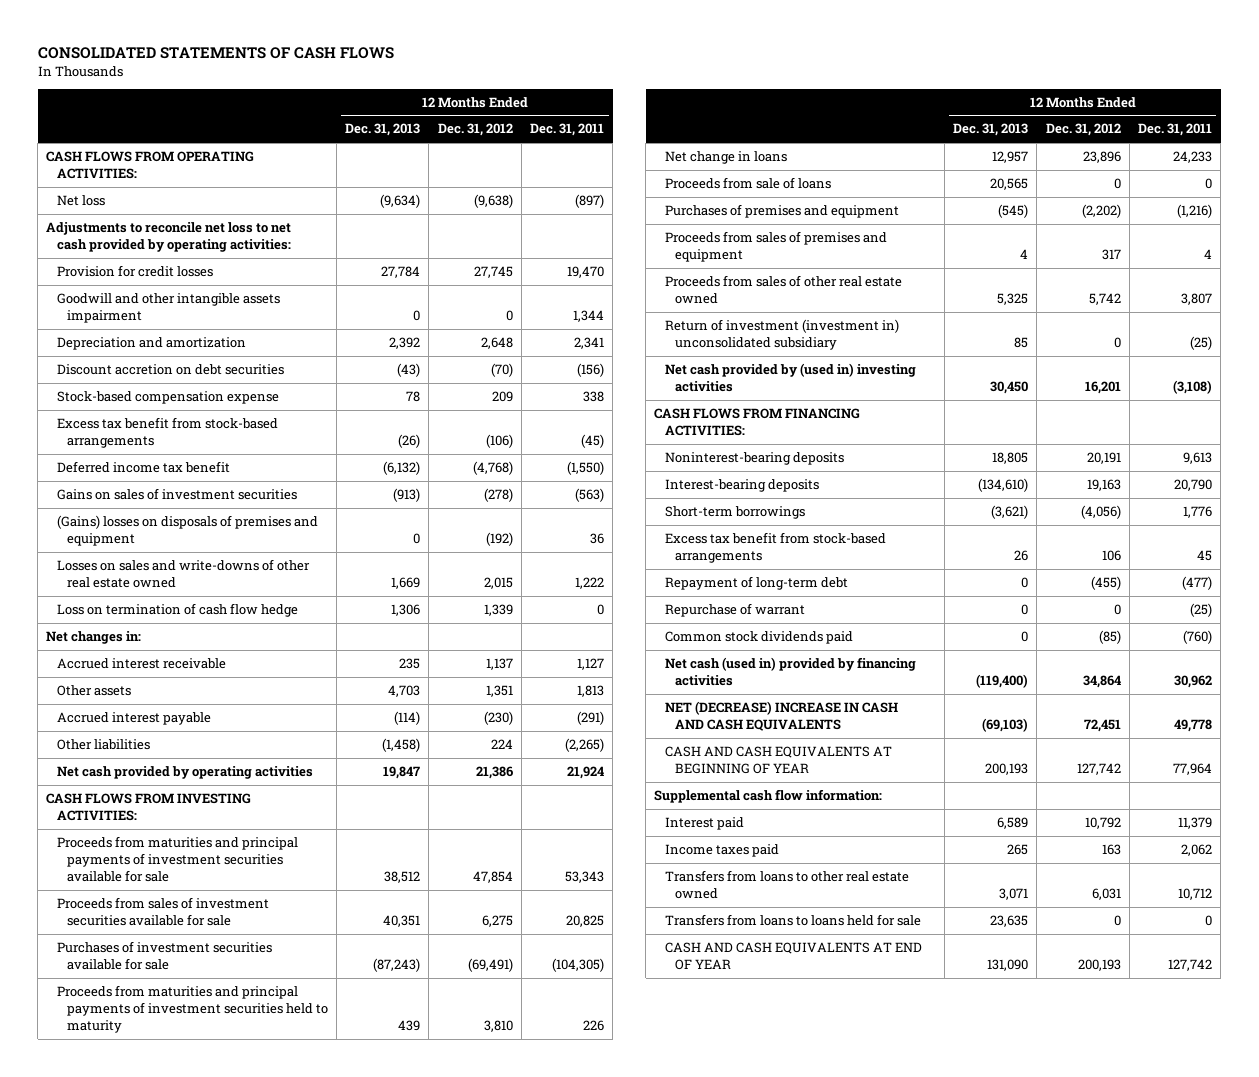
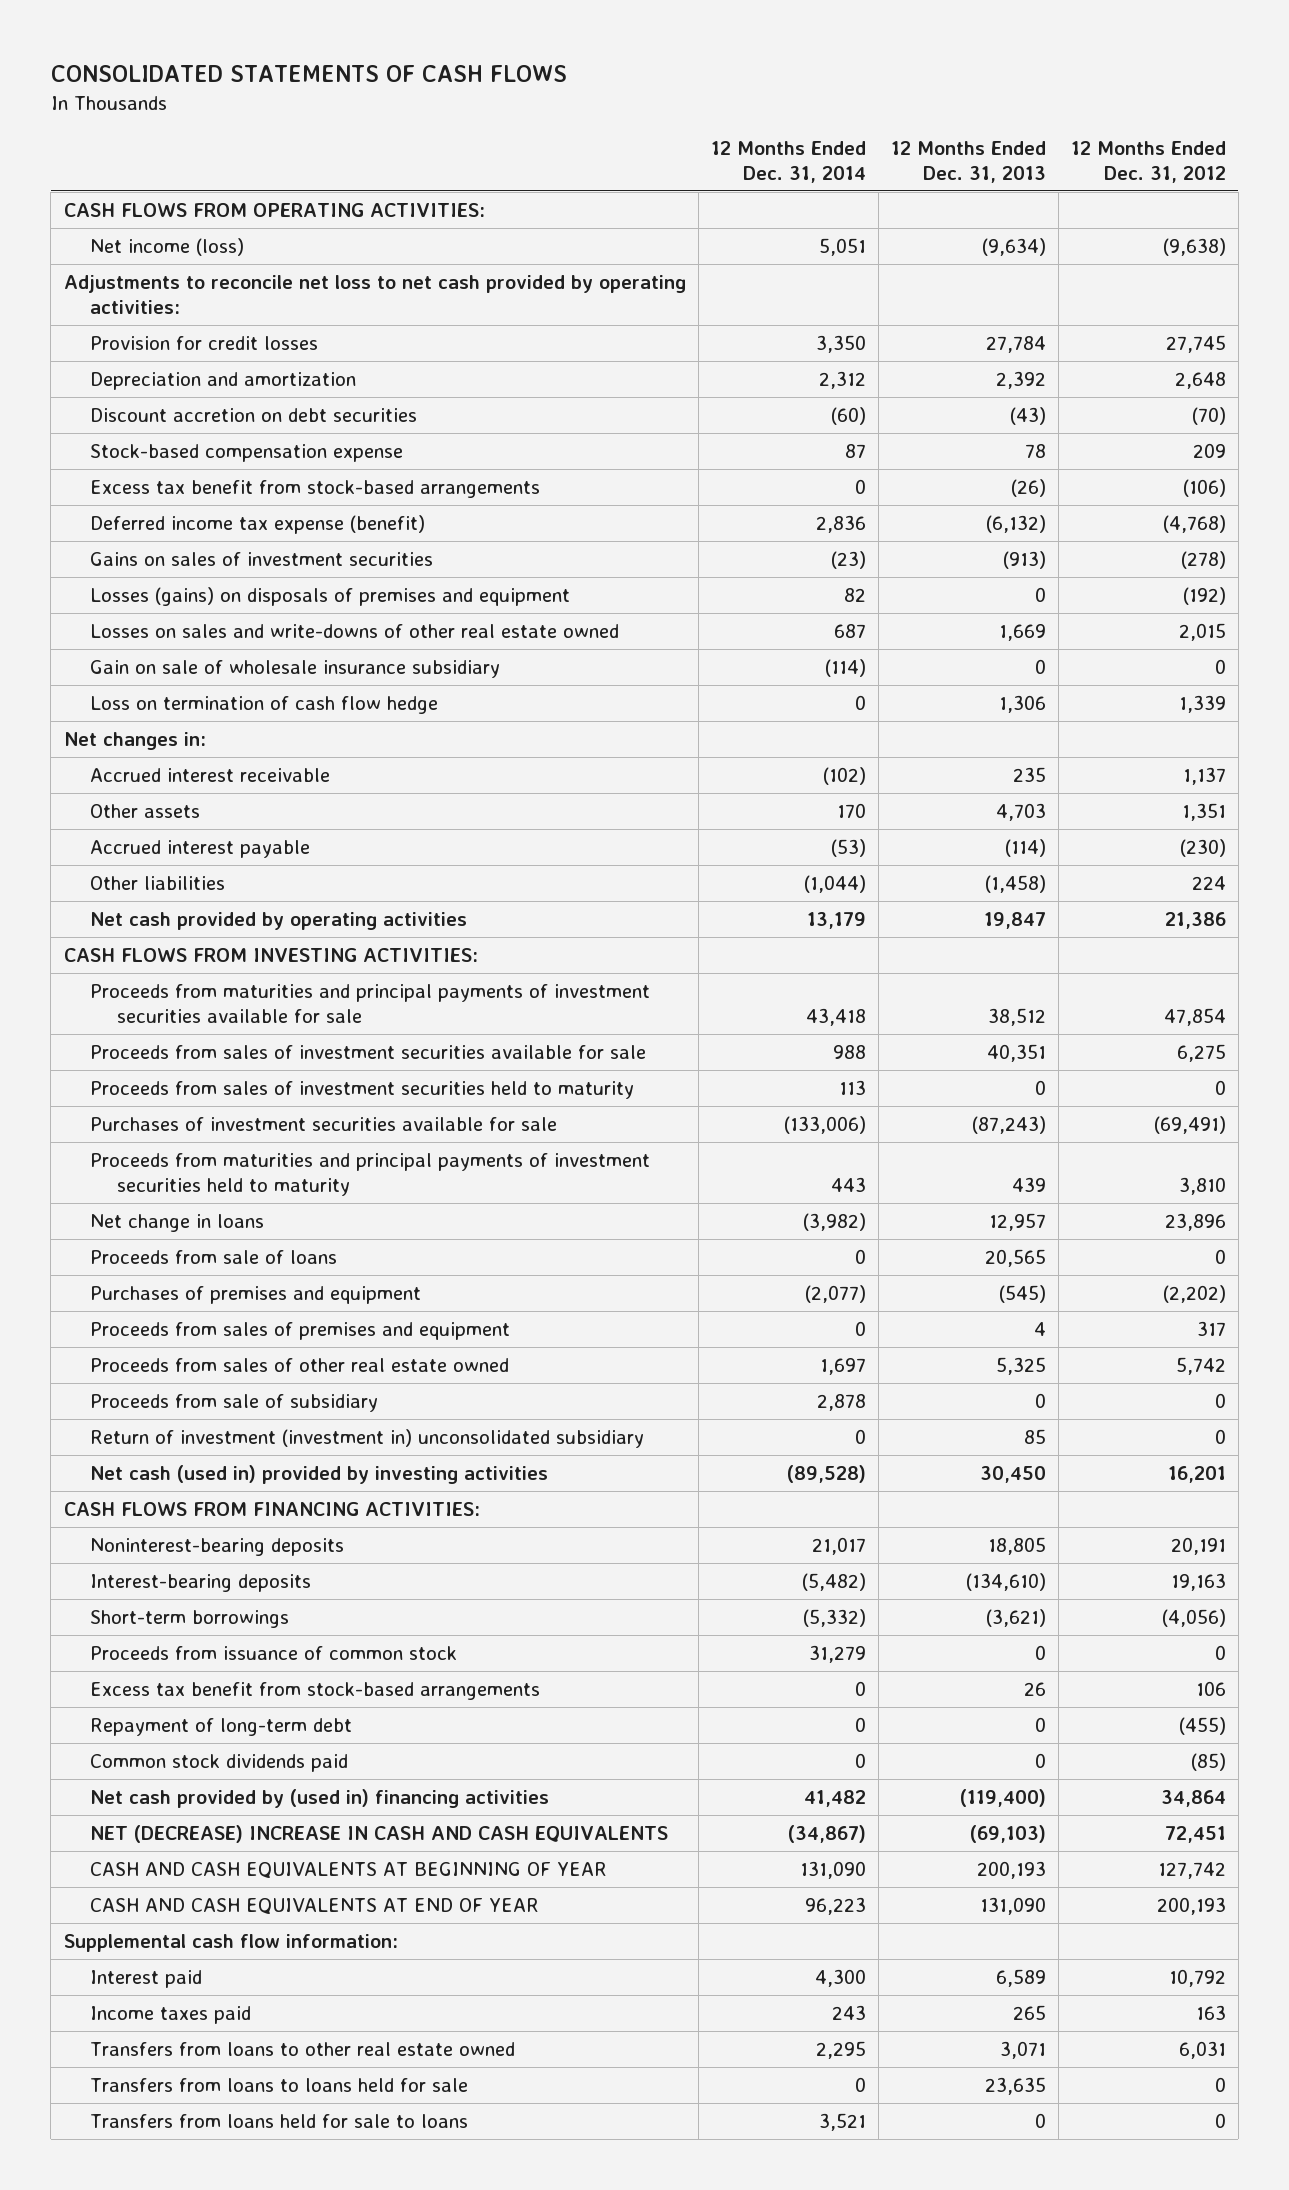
[530,123,605,137] Dec. 31, 2011 -> none
none -> [710,140,866,184] 12 Months Ended Dec. 31, 2014
[56,194,105,206] Net loss -> [90,237,245,256] Net income (loss)
[56,292,280,324] Goodwill and other intangible assets impairment -> none
[56,460,230,473] Deferred income tax benefit -> [90,514,426,534] Deferred income tax expense (benefit)
[56,514,318,547] (Gains) losses on disposals of premises and equipment -> [90,586,571,606] Losses (gains) on disposals of premises and equipment
none -> [90,659,501,678] Gain on sale of wholesale insurance subsidiary
none -> [90,1080,635,1099] Proceeds from sales of investment securities held to maturity
none -> [90,1393,379,1412] Proceeds from sale of subsidiary
[664,362,916,393] Net cash provided by (used in) investing activities -> [90,1464,549,1484] Net cash (used in) provided by investing activities
none -> [90,1645,458,1660] Proceeds from issuance of common stock
[664,602,805,617] Repurchase of warrant -> none
[664,656,916,687] Net cash (used in) provided by financing activities -> [90,1788,550,1808] Net cash provided by (used in) financing activities
[664,941,922,971] CASH AND CASH EQUIVALENTS AT END OF YEAR -> [90,1897,540,1914] CASH AND CASH EQUIVALENTS AT END OF YEAR
none -> [90,2113,469,2128] Transfers from loans held for sale to loans

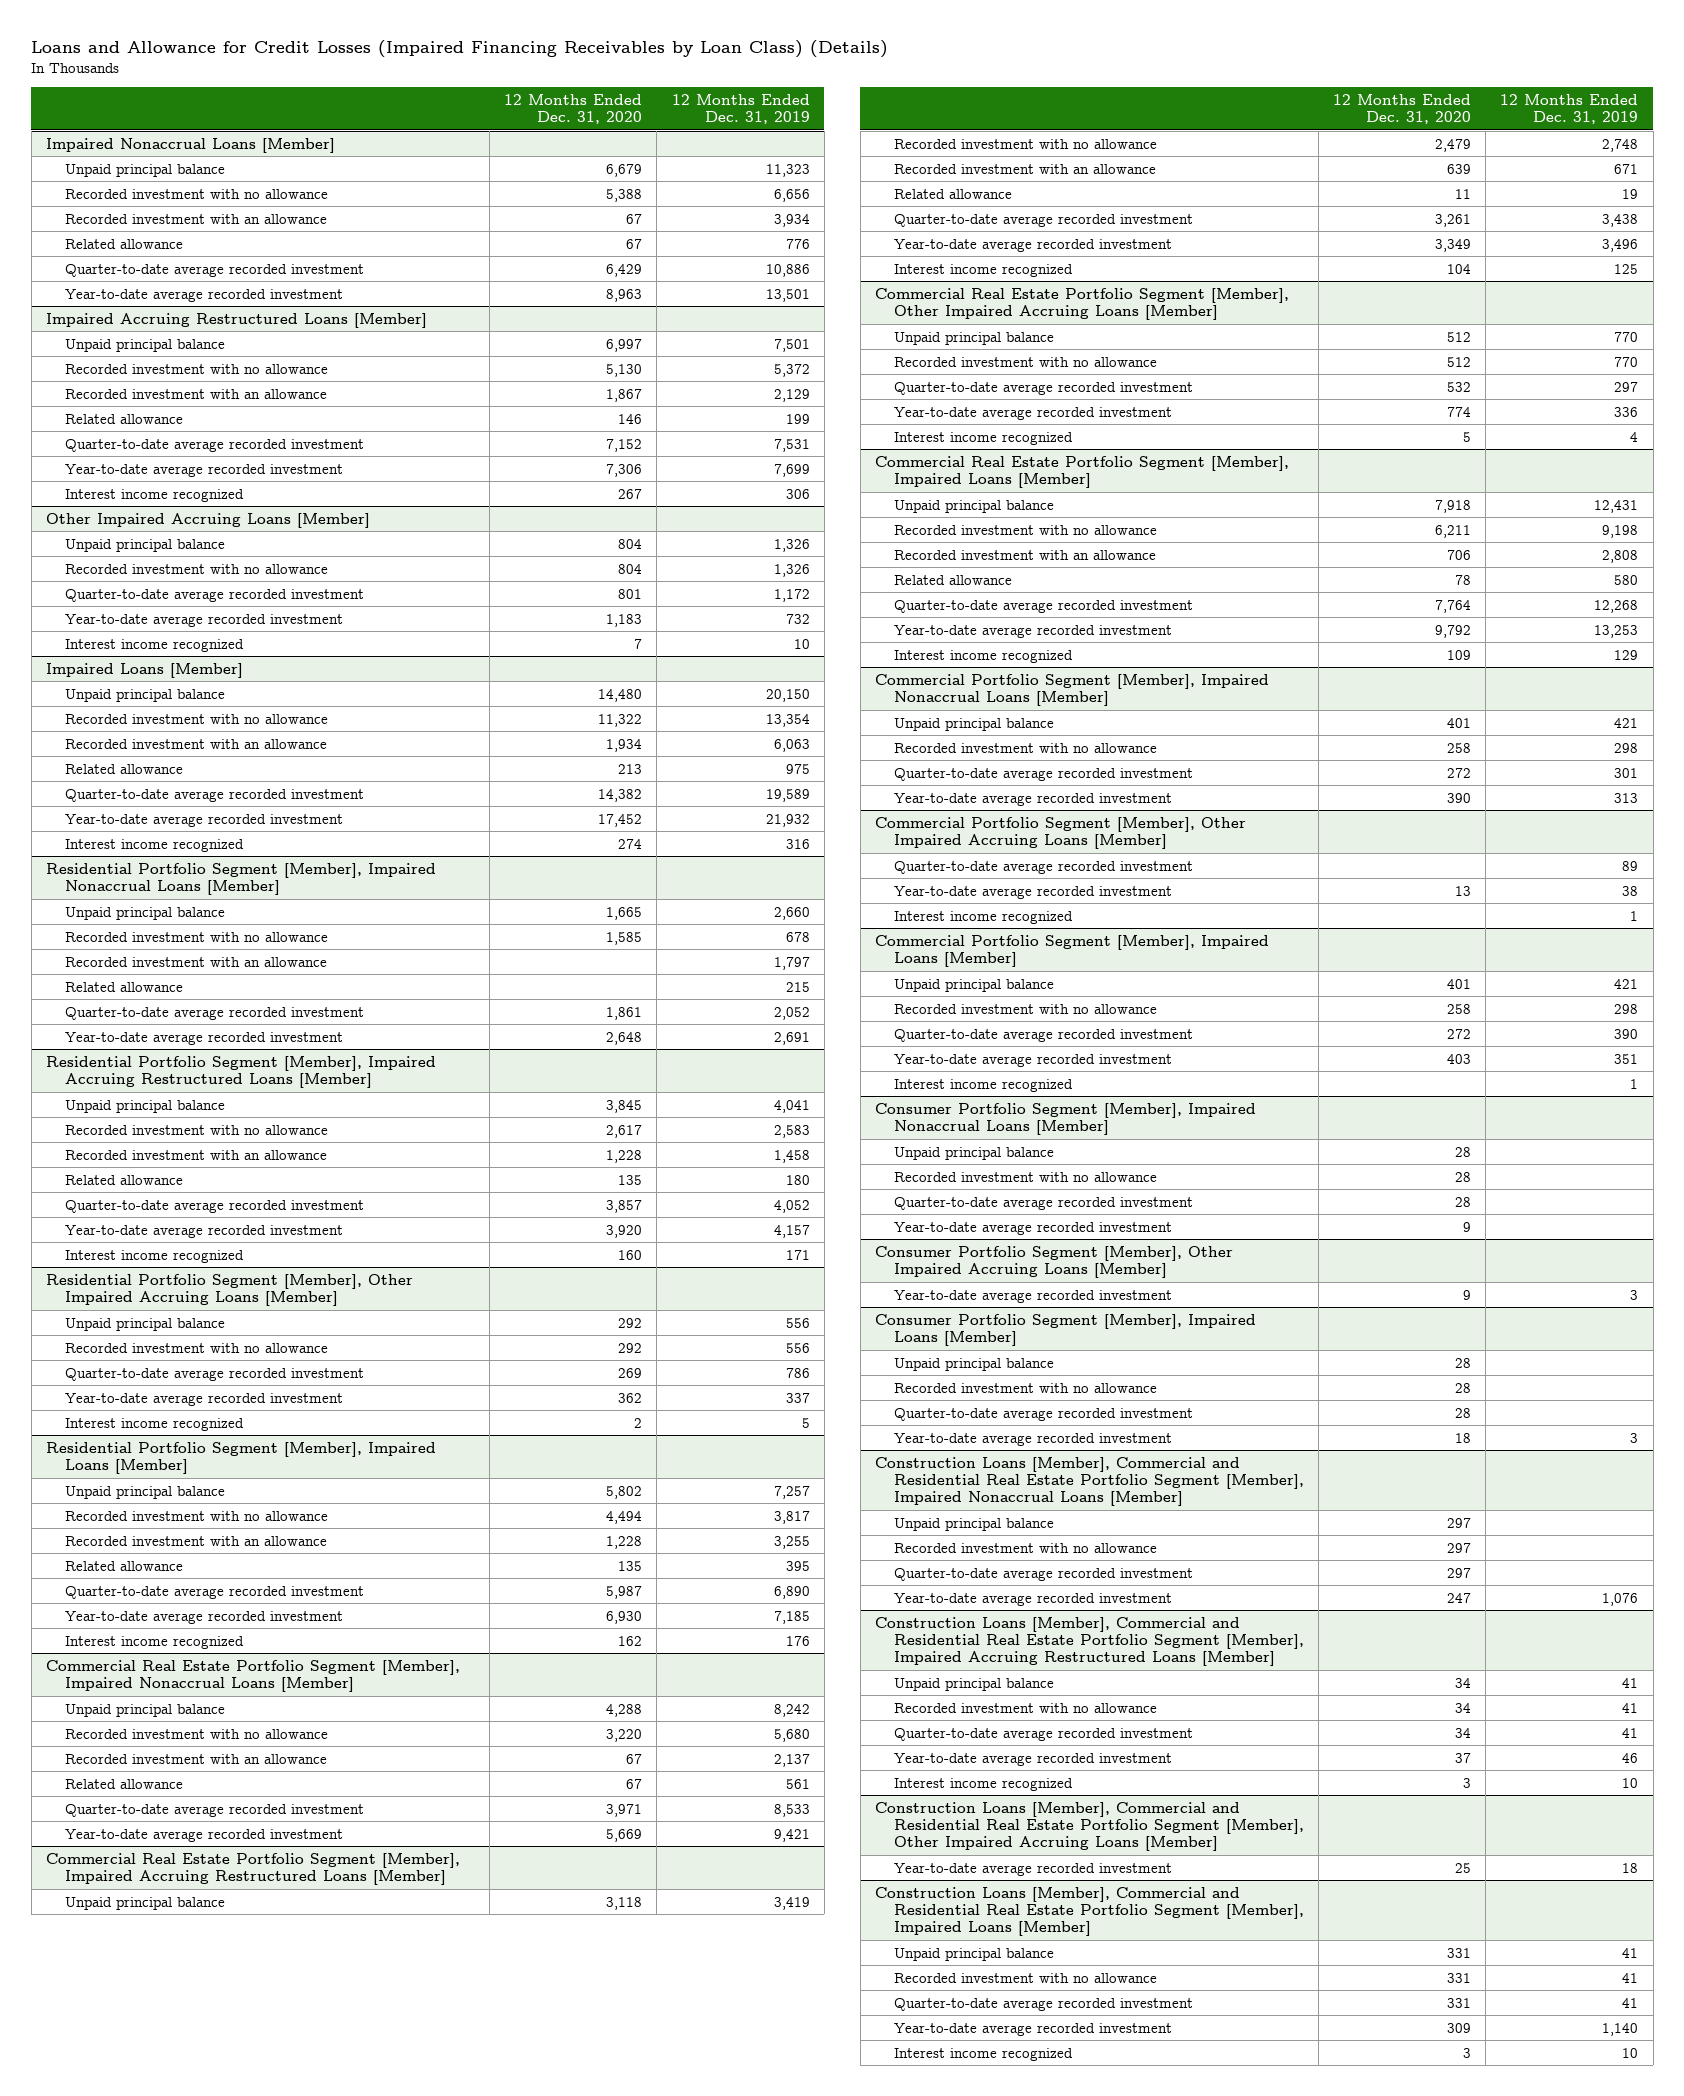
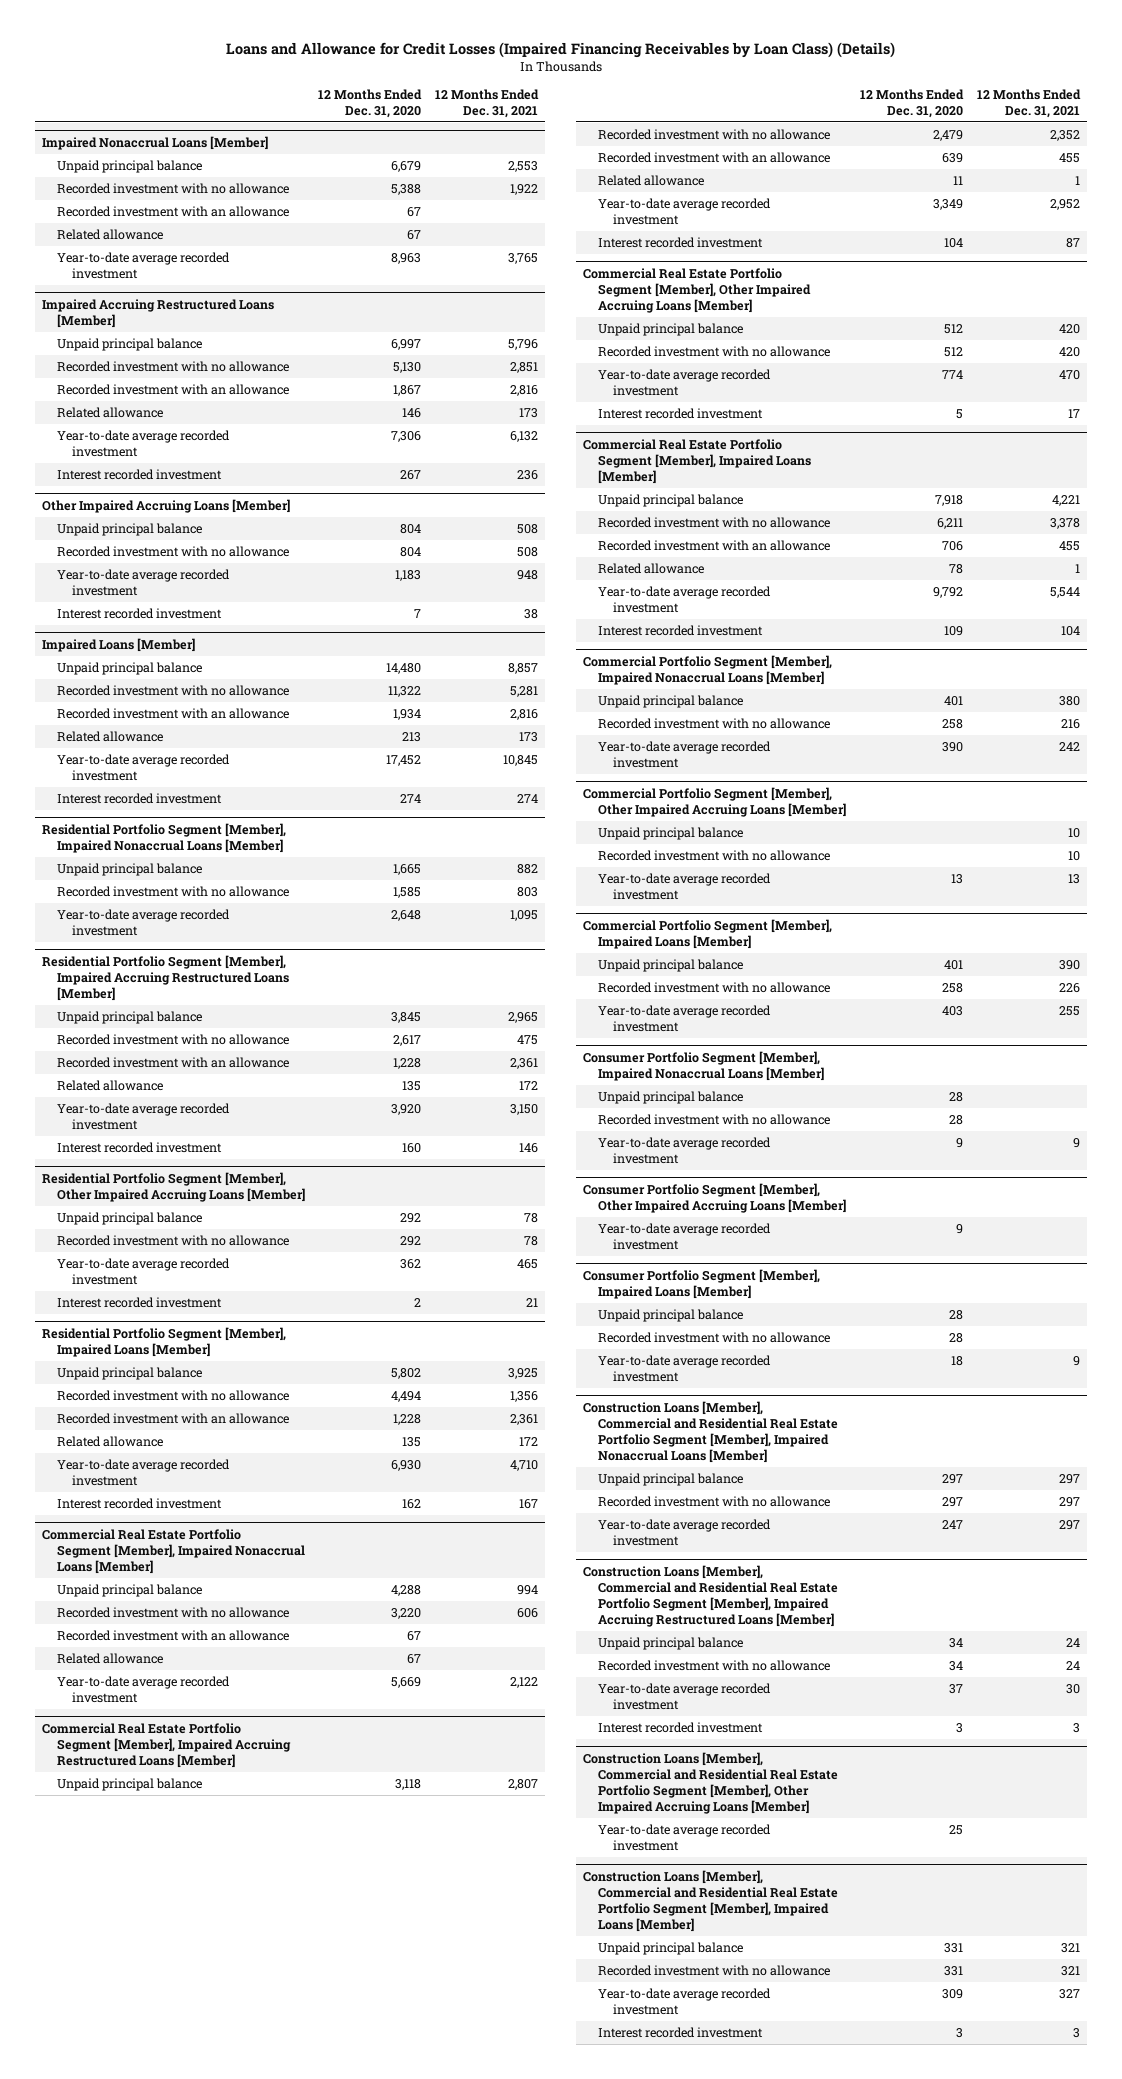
[671,93,810,124] 12 Months Ended Dec. 31, 2019 -> none
none -> [435,89,540,118] 12 Months Ended Dec. 31, 2021
[64,263,364,277] Quarter-to-date average recorded investment -> none
[64,438,364,452] Quarter-to-date average recorded investment -> none
[64,488,244,502] Interest income recognized -> [56,468,222,480] Interest recorded investment
[64,588,364,602] Quarter-to-date average recorded investment -> none
[64,638,244,652] Interest income recognized -> [56,607,222,619] Interest recorded investment
[64,788,364,802] Quarter-to-date average recorded investment -> none
[64,838,244,852] Interest income recognized -> [56,792,222,804] Interest recorded investment
[64,956,327,967] Recorded investment with an allowance -> none
[64,981,183,992] Related allowance -> none
[64,1006,364,1020] Quarter-to-date average recorded investment -> none
[64,1199,364,1213] Quarter-to-date average recorded investment -> none
[64,1249,244,1263] Interest income recognized -> [56,1141,222,1153] Interest recorded investment
[64,1367,364,1381] Quarter-to-date average recorded investment -> none
[64,1417,244,1431] Interest income recognized -> [56,1296,222,1308] Interest recorded investment
[64,1585,364,1599] Quarter-to-date average recorded investment -> none
[64,1635,244,1649] Interest income recognized -> [56,1497,222,1509] Interest recorded investment
[64,1803,364,1817] Quarter-to-date average recorded investment -> none
[893,213,1193,227] Quarter-to-date average recorded investment -> none
[893,263,1073,277] Interest income recognized -> [598,236,764,248] Interest recorded investment
[893,381,1193,395] Quarter-to-date average recorded investment -> none
[893,431,1073,445] Interest income recognized -> [598,407,764,419] Interest recorded investment
[893,599,1193,613] Quarter-to-date average recorded investment -> none
[893,649,1073,663] Interest income recognized -> [598,624,764,636] Interest recorded investment
[893,767,1193,781] Quarter-to-date average recorded investment -> none
[893,860,1193,874] Quarter-to-date average recorded investment -> none
none -> [598,826,744,840] Unpaid principal balance
none -> [598,849,831,861] Recorded investment with no allowance
[893,910,1073,924] Interest income recognized -> none
[893,1028,1193,1042] Quarter-to-date average recorded investment -> none
[893,1078,1073,1092] Interest income recognized -> none
[893,1196,1193,1210] Quarter-to-date average recorded investment -> none
[893,1407,1193,1421] Quarter-to-date average recorded investment -> none
[893,1567,1193,1581] Quarter-to-date average recorded investment -> none
[893,1727,1193,1741] Quarter-to-date average recorded investment -> none
[893,1777,1073,1791] Interest income recognized -> [598,1721,764,1733] Interest recorded investment
[893,1997,1193,2011] Quarter-to-date average recorded investment -> none
[893,2047,1073,2061] Interest income recognized -> [598,2026,764,2038] Interest recorded investment

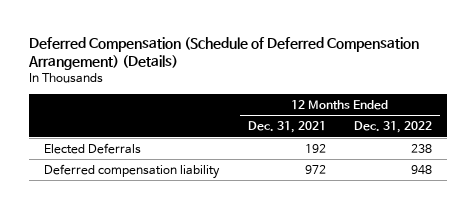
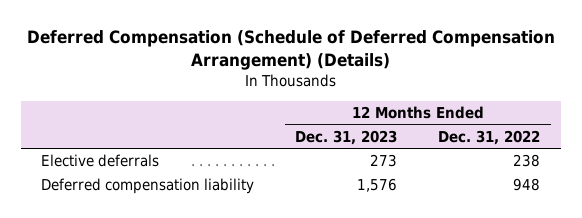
[247,121,326,134] Dec. 31, 2021 -> none
none -> [295,129,398,145] Dec. 31, 2023
[43,142,141,154] Elected Deferrals -> [41,154,160,168] Elective deferrals

